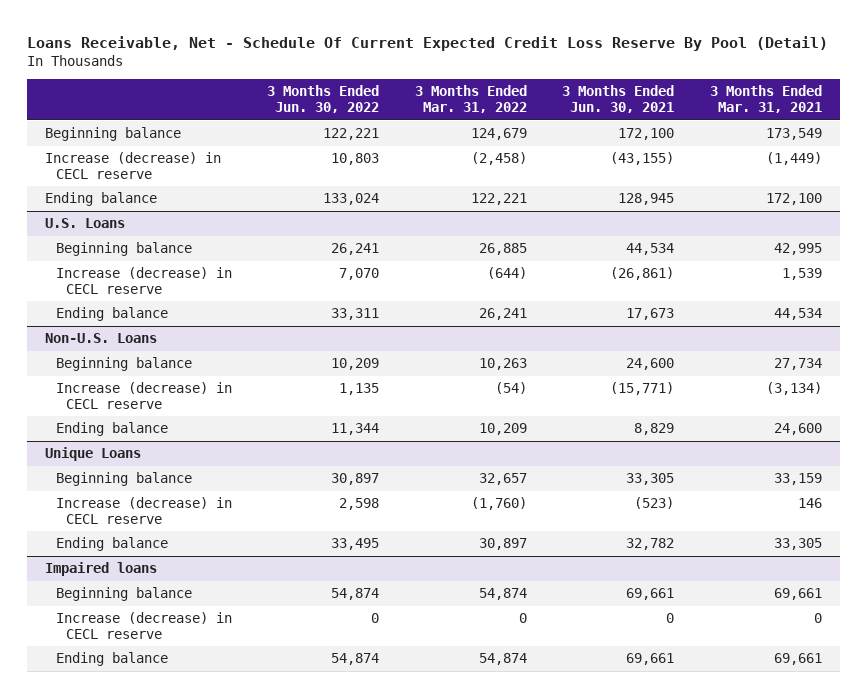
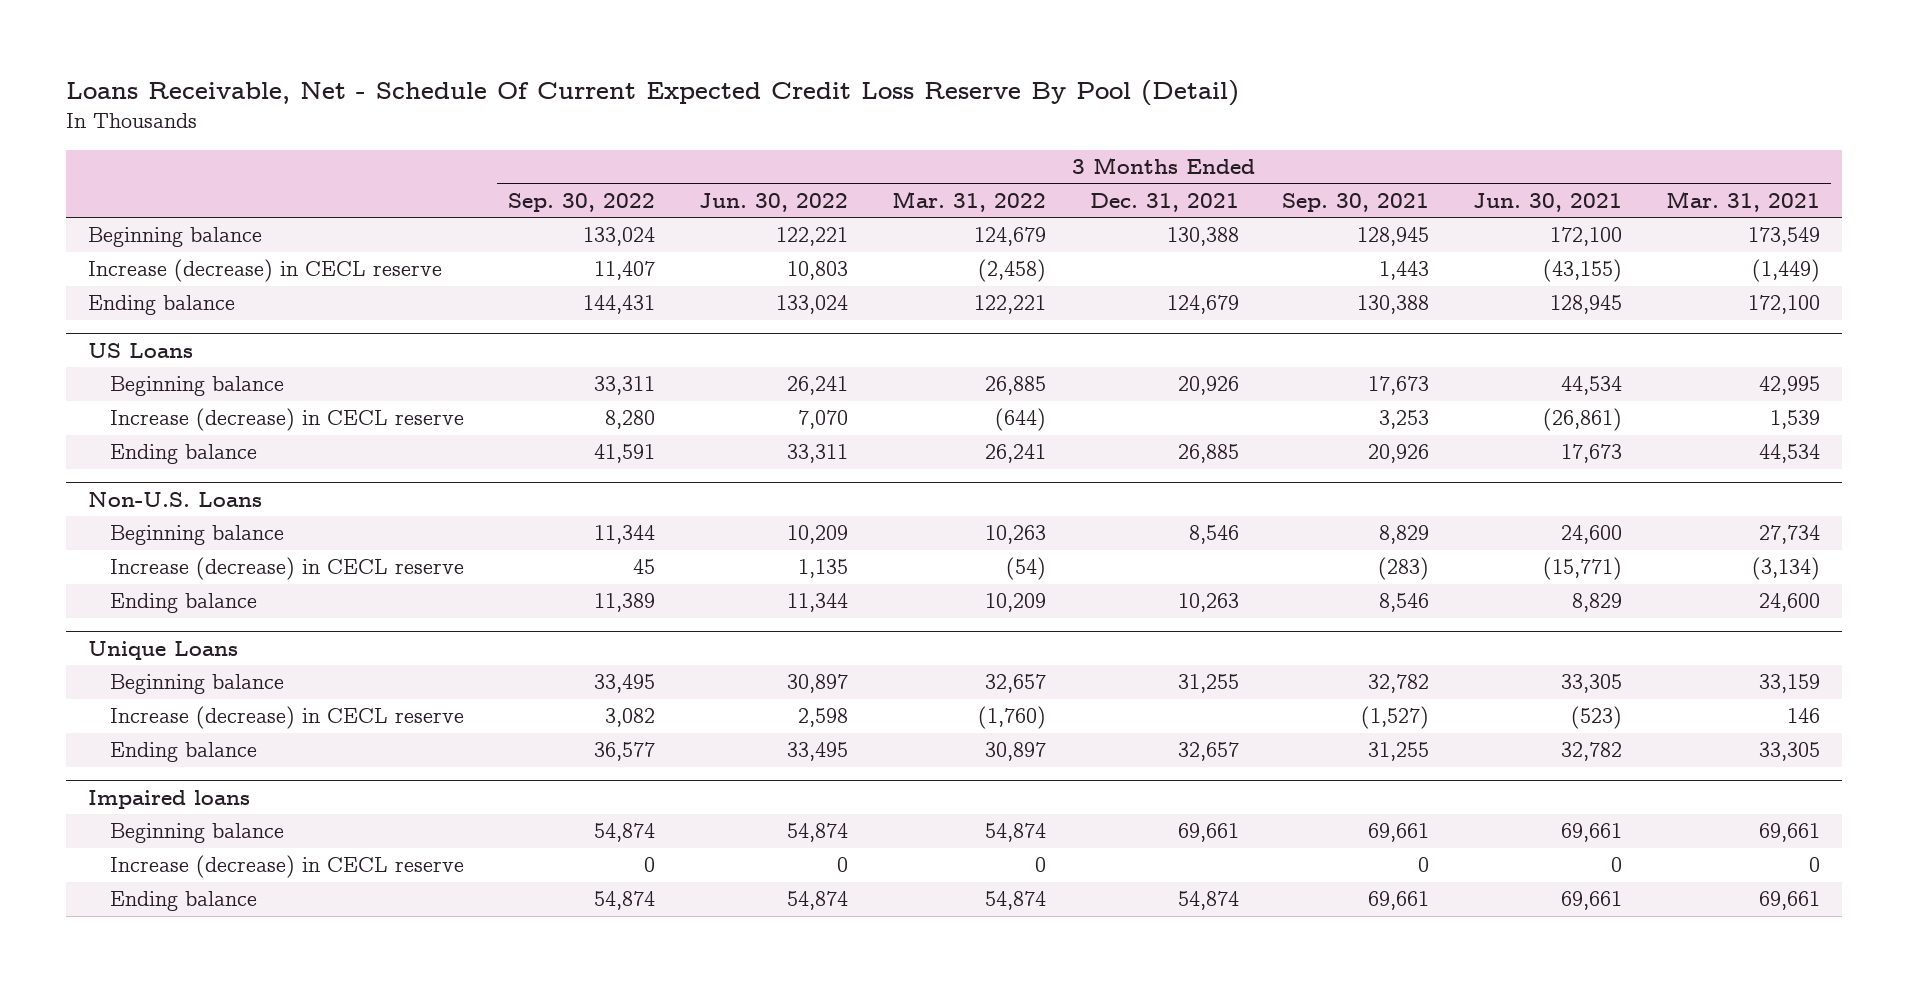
none -> [508,192,656,212] Sep. 30, 2022
none -> [1089,192,1239,212] Dec. 31, 2021
none -> [1282,192,1430,212] Sep. 30, 2021
[45,218,126,229] U.S. Loans -> [87,342,193,358] US Loans

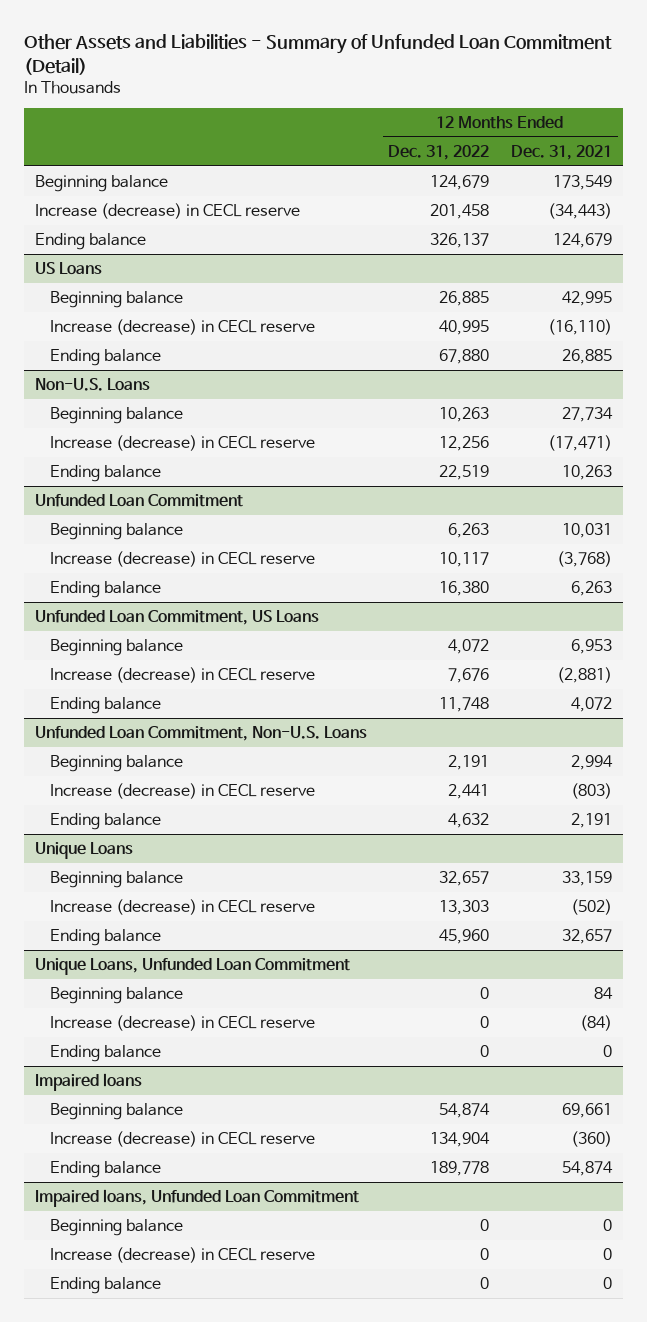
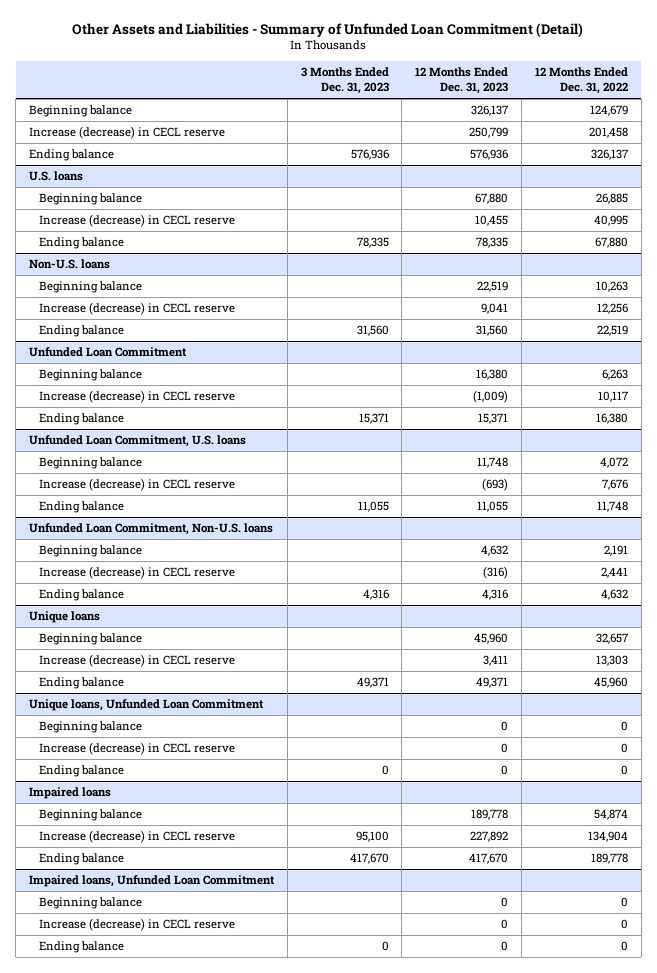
[511,144,613,160] Dec. 31, 2021 -> none
none -> [300,67,389,95] 3 Months Ended Dec. 31, 2023
none -> [415,67,509,95] 12 Months Ended Dec. 31, 2023
[34,261,102,275] US Loans -> [28,171,83,182] U.S. loans
[34,377,150,391] Non-U.S. Loans -> [28,259,110,270] Non-U.S. loans
[34,609,319,625] Unfunded Loan Commitment, US Loans -> [28,435,246,448] Unfunded Loan Commitment, U.S. loans
[34,725,367,741] Unfunded Loan Commitment, Non-U.S. Loans -> [28,523,273,536] Unfunded Loan Commitment, Non-U.S. loans
[34,841,133,859] Unique Loans -> [28,611,100,624] Unique loans
[34,957,350,975] Unique Loans, Unfunded Loan Commitment -> [28,699,264,712] Unique loans, Unfunded Loan Commitment

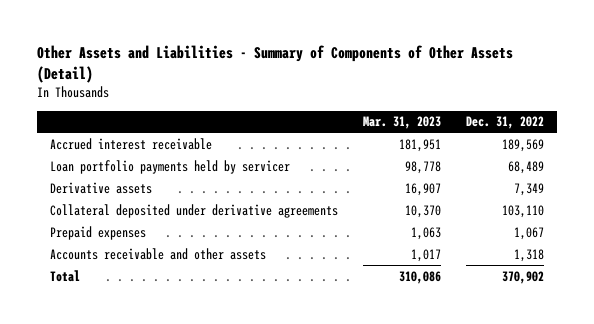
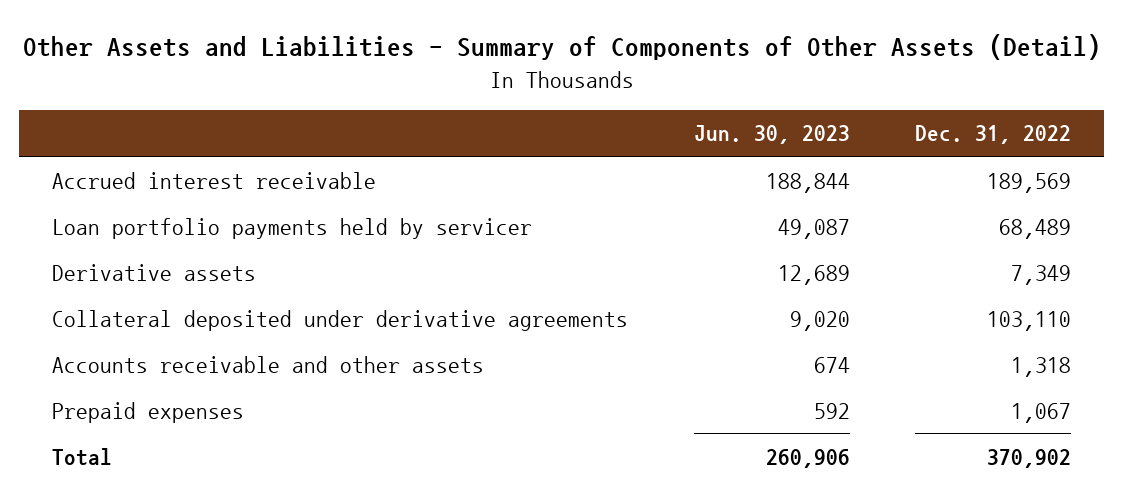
[363,116,442,130] Mar. 31, 2023 -> none
none -> [693,125,850,145] Jun. 30, 2023
[49,225,146,240] Prepaid expenses -> [52,401,245,423] Prepaid expenses

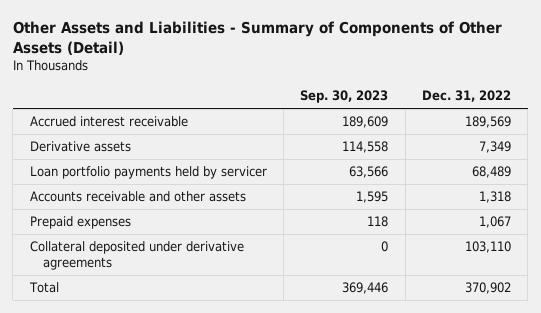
[693,125,850,145] Jun. 30, 2023 -> none
none -> [300,90,389,104] Sep. 30, 2023
[52,217,533,239] Loan portfolio payments held by servicer -> [29,166,267,180] Loan portfolio payments held by servicer
[52,309,629,331] Collateral deposited under derivative agreements -> [29,241,244,271] Collateral deposited under derivative agreements

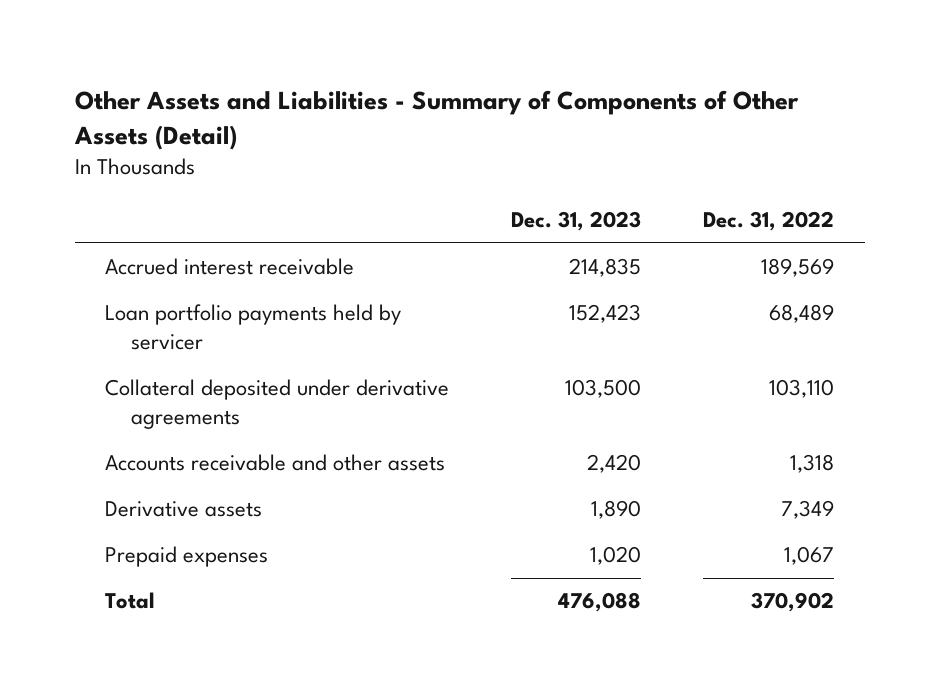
[300,90,389,104] Sep. 30, 2023 -> none
none -> [511,211,642,232] Dec. 31, 2023
[29,241,244,271] Collateral deposited under derivative agreements -> [105,379,450,430] Collateral deposited under derivative agreements
[29,141,131,153] Derivative assets -> [105,501,263,518] Derivative assets

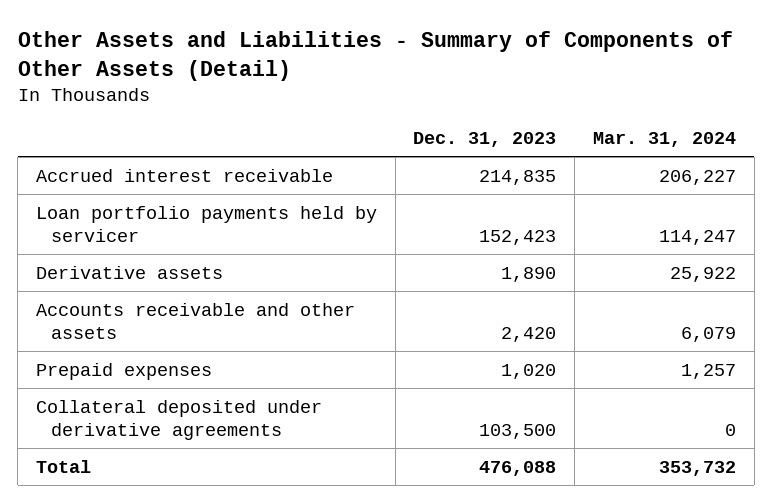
[702,211,834,232] Dec. 31, 2022 -> none
none -> [592,132,736,148] Mar. 31, 2024
[105,454,446,472] Accounts receivable and other assets -> [35,302,355,340] Accounts receivable and other assets
[105,379,450,430] Collateral deposited under derivative agreements -> [35,399,322,441] Collateral deposited under derivative agreements

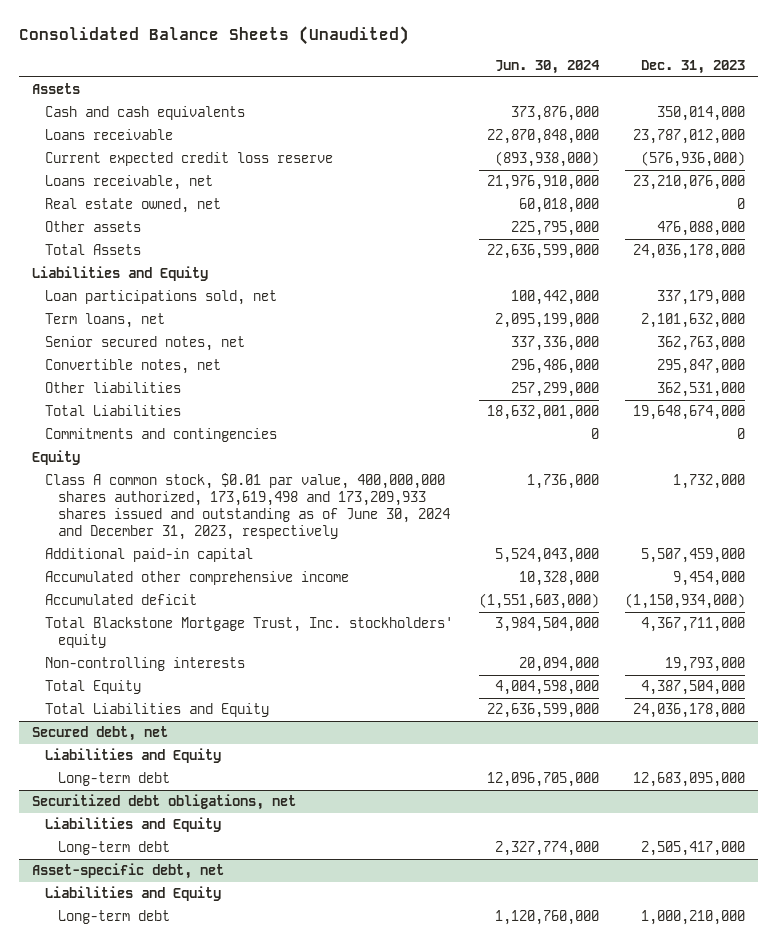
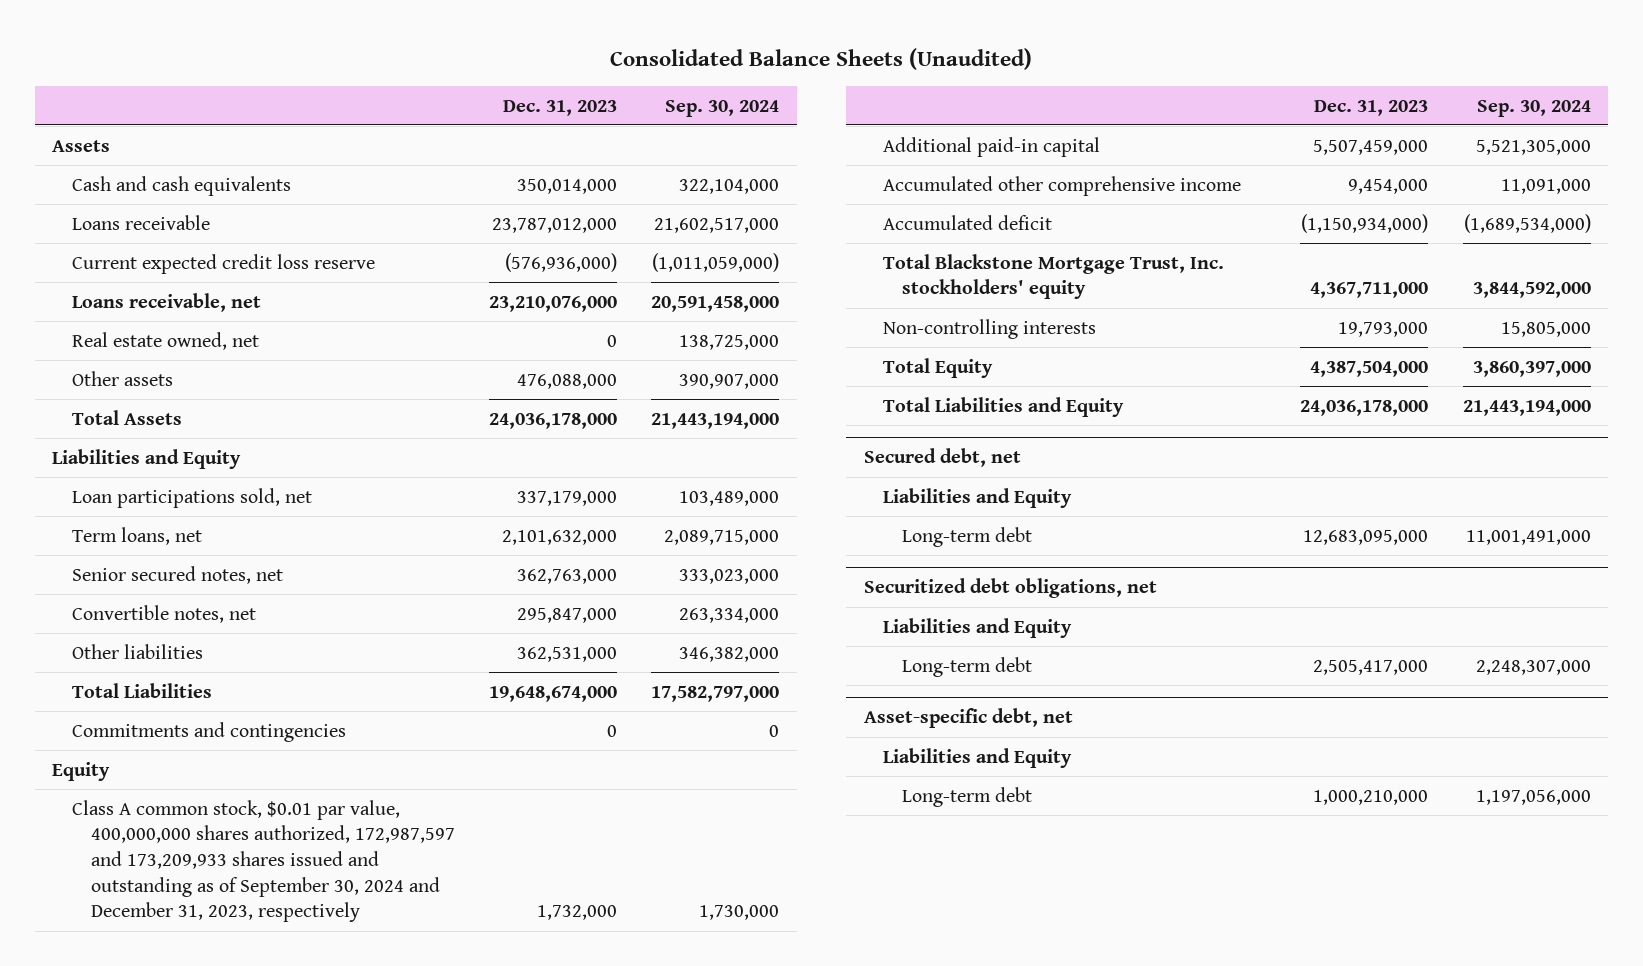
[494,59,600,74] Jun. 30, 2024 -> none
none -> [665,99,780,117] Sep. 30, 2024
[44,473,450,540] Class A common stock, $0.01 par value, 400,000,000 shares authorized, 173,619,498 and 173,209,933 shares issued and outstanding as of June 30, 2024 and December 31, 2023, respectively -> [71,799,455,923] Class A common stock, $0.01 par value, 400,000,000 shares authorized, 172,987,597 and 173,209,933 shares issued and outstanding as of September 30, 2024 and December 31, 2023, respectively

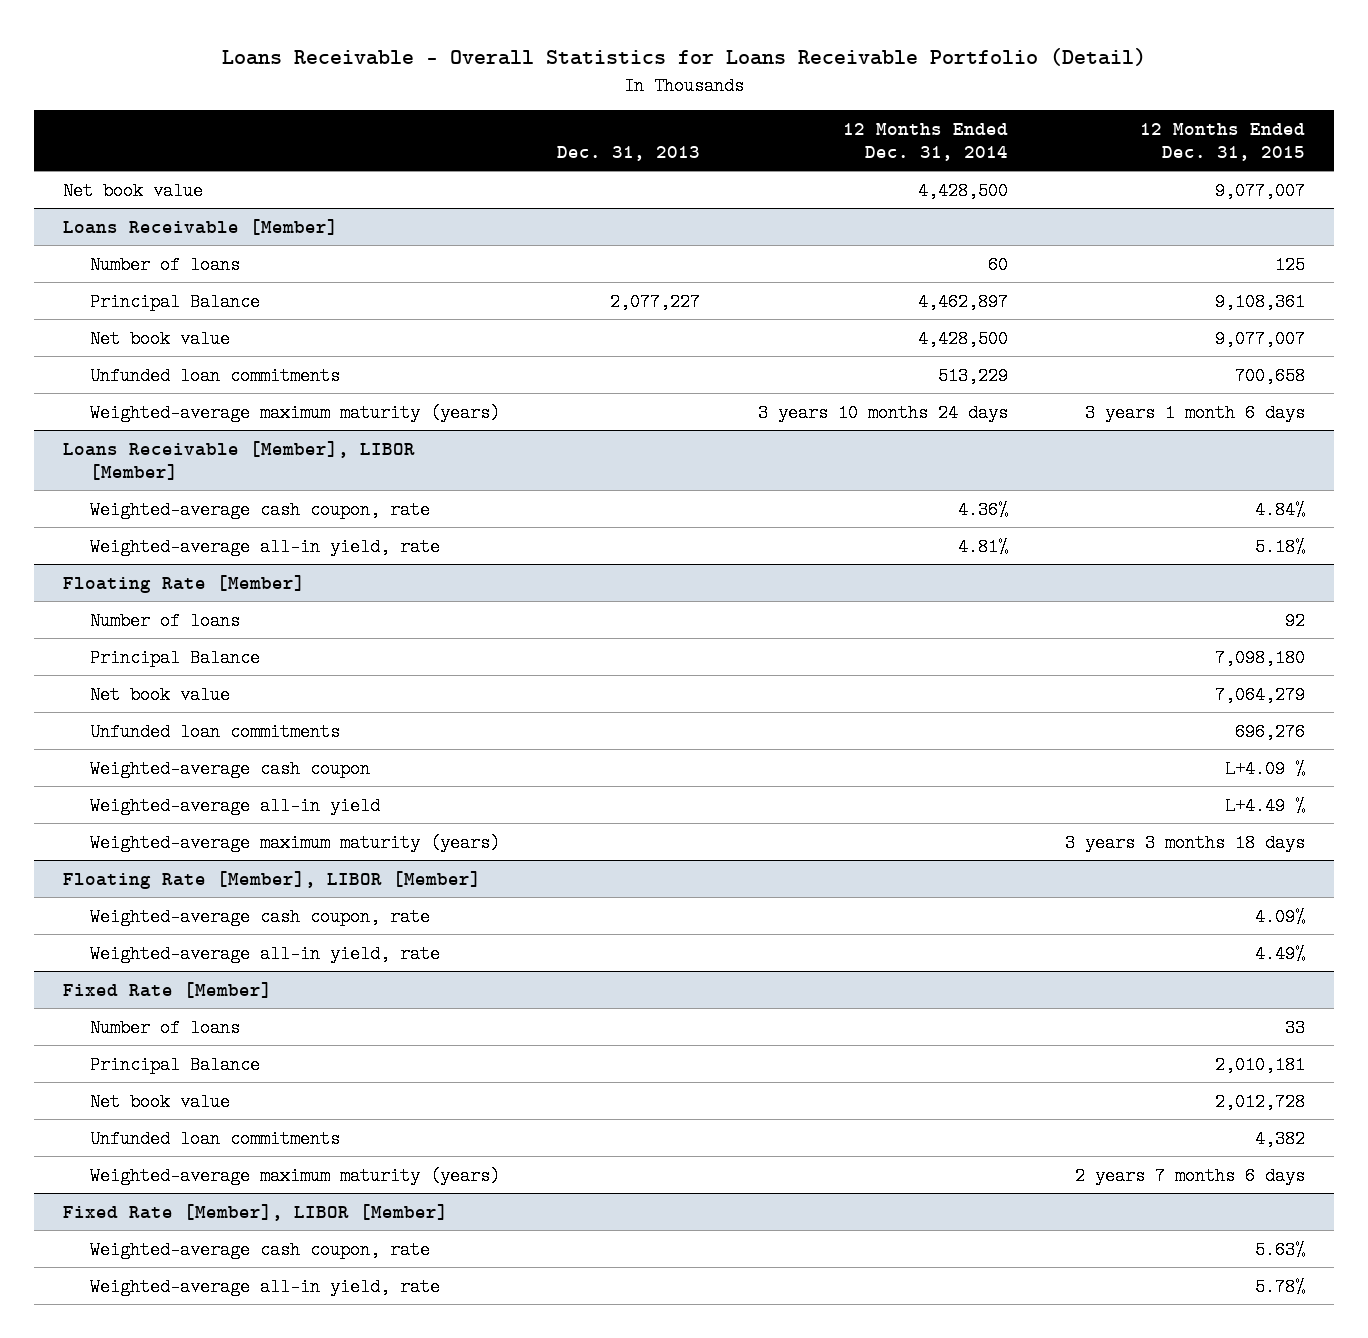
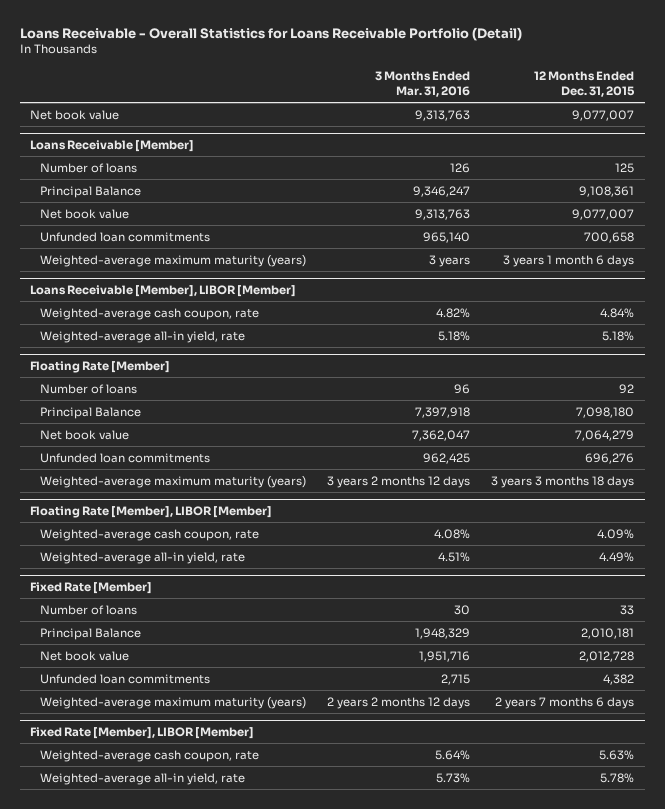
[557,145,701,161] Dec. 31, 2013 -> none
[842,122,1008,161] 12 Months Ended Dec. 31, 2014 -> none
none -> [375,71,471,97] 3 Months Ended Mar. 31, 2016
[89,759,370,778] Weighted-average cash coupon -> none
[89,796,380,815] Weighted-average all-in yield -> none

